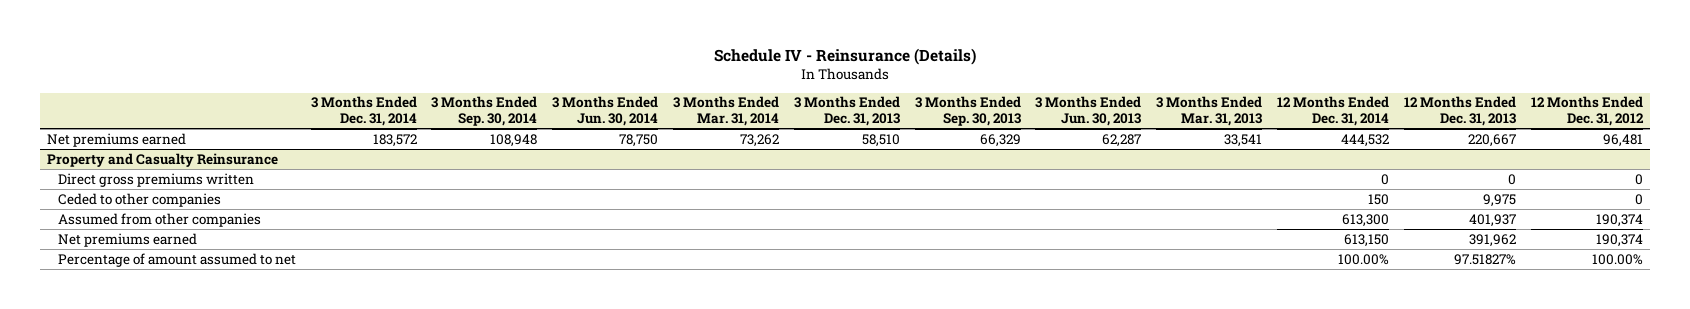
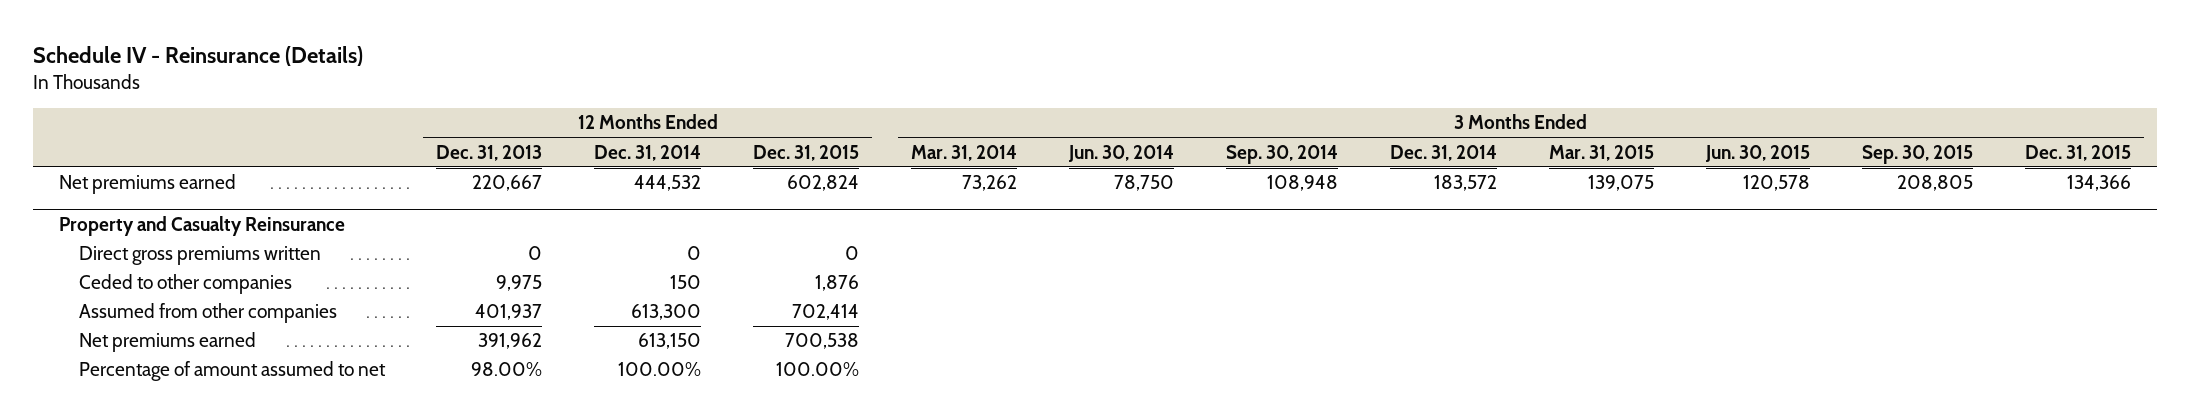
[793,96,900,127] 3 Months Ended Dec. 31, 2013 -> none
[914,96,1021,127] 3 Months Ended Sep. 30, 2013 -> none
[1035,96,1142,127] 3 Months Ended Jun. 30, 2013 -> none
[1156,96,1263,127] 3 Months Ended Mar. 31, 2013 -> none
[1530,96,1644,127] 12 Months Ended Dec. 31, 2012 -> none
none -> [753,144,860,161] Dec. 31, 2015
none -> [1548,144,1654,161] Mar. 31, 2015
none -> [1704,144,1810,162] Jun. 30, 2015
none -> [1861,144,1973,164] Sep. 30, 2015
none -> [2024,144,2131,161] Dec. 31, 2015
[1453,253,1516,265] 97.51827% -> [471,362,543,377] 98.00%

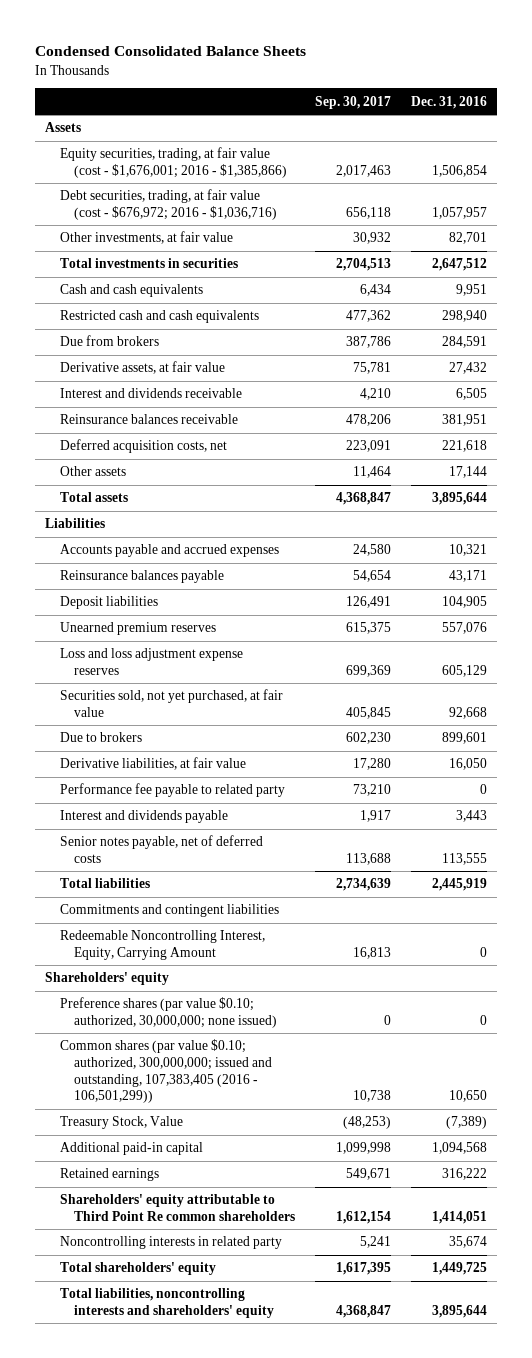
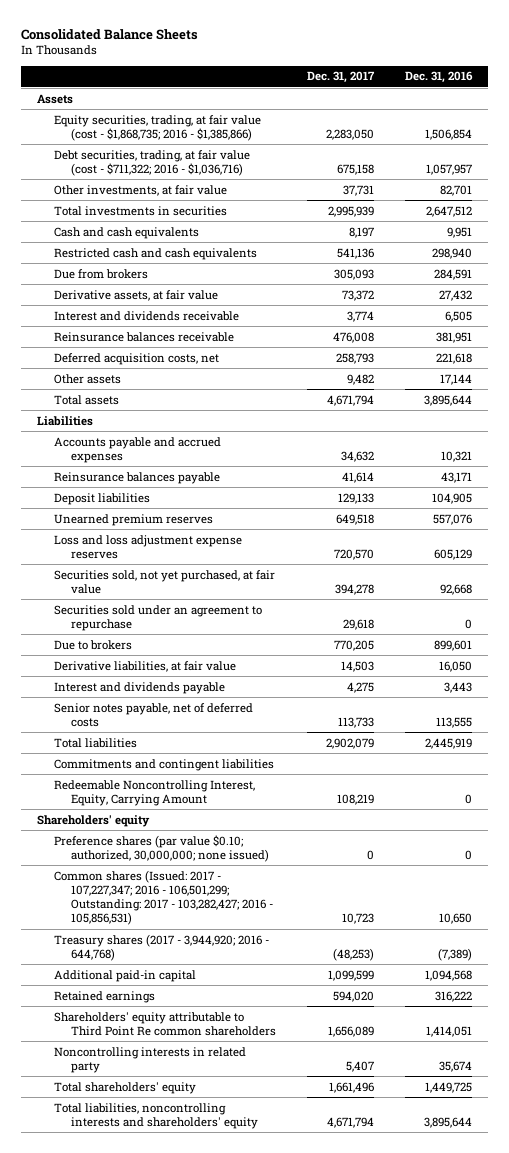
[34,46,306,57] Condensed Consolidated Balance Sheets -> [21,29,199,41] Consolidated Balance Sheets
[315,95,392,109] Sep. 30, 2017 -> none
none -> [307,71,376,84] Dec. 31, 2017
[59,147,288,178] Equity securities, trading, at fair value (cost - $1,676,001; 2016 - $1,385,866) -> [54,114,262,141] Equity securities, trading, at fair value (cost - $1,868,735; 2016 - $1,385,866)
[59,189,278,220] Debt securities, trading, at fair value (cost - $676,972; 2016 - $1,036,716) -> [54,149,251,176] Debt securities, trading, at fair value (cost - $711,322; 2016 - $1,036,716)
none -> [54,604,263,631] Securities sold under an agreement to repurchase
[59,783,285,798] Performance fee payable to related party -> none
[59,1039,273,1104] Common shares (par value $0.10; authorized, 300,000,000; issued and outstanding, 107,383,405 (2016 - 106,501,299)) -> [54,869,274,926] Common shares (Issued: 2017 - 107,227,347; 2016 - 106,501,299; Outstanding: 2017 - 103,282,427; 2016 - 105,856,531)
[59,1116,183,1130] Treasury Stock, Value -> [54,933,270,961] Treasury shares (2017 - 3,944,920; 2016 - 644,768)

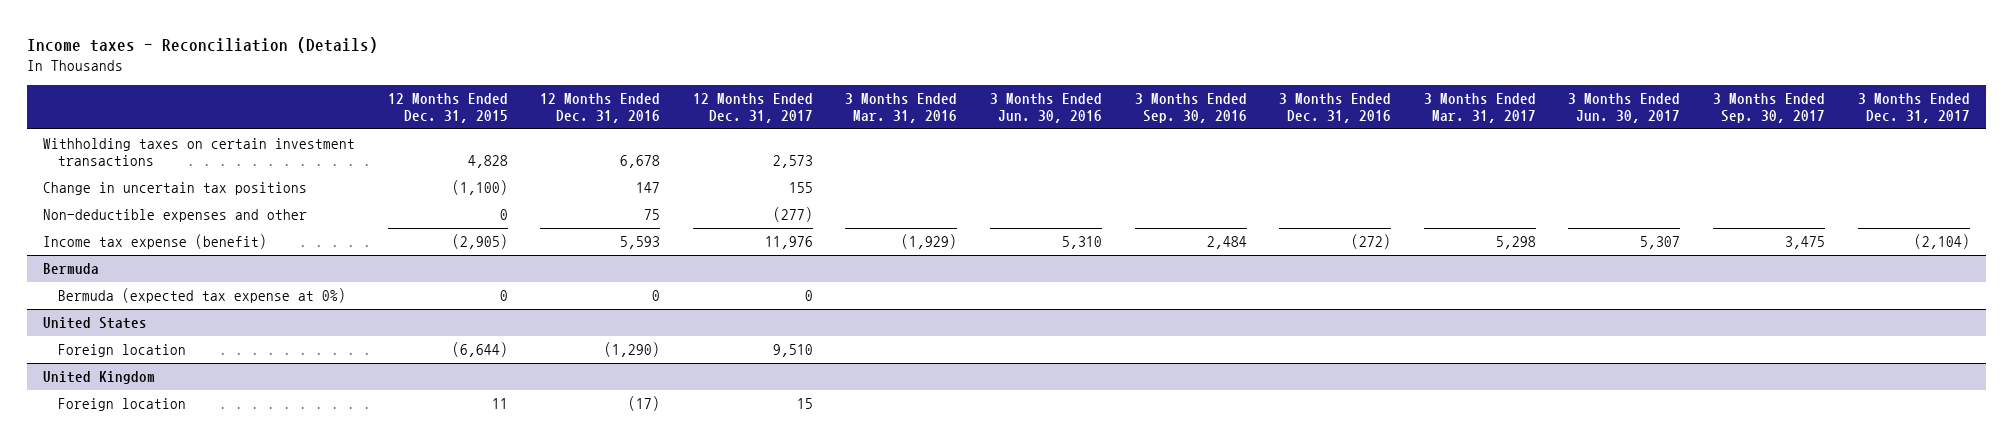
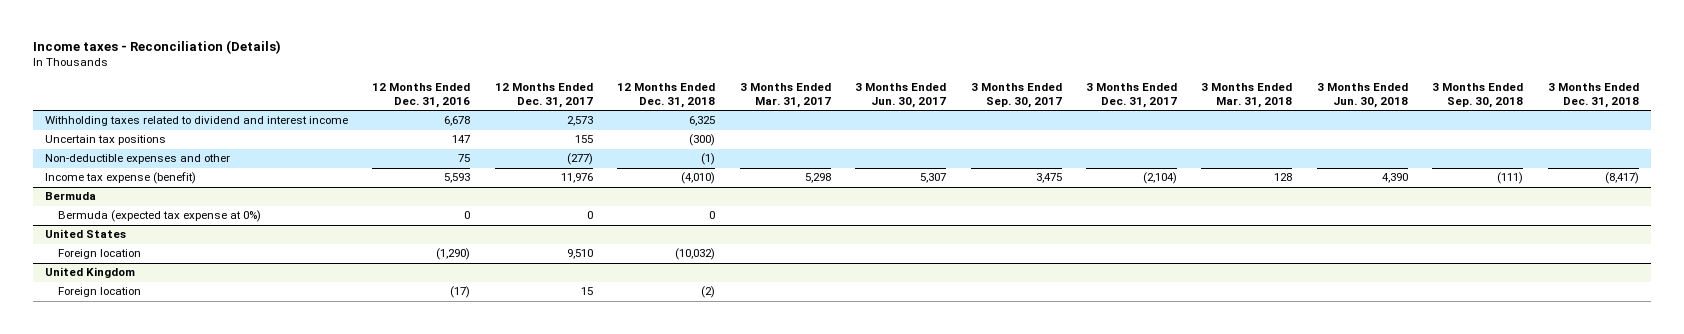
[387,93,508,124] 12 Months Ended Dec. 31, 2015 -> none
[845,93,958,124] 3 Months Ended Mar. 31, 2016 -> none
[990,93,1103,124] 3 Months Ended Jun. 30, 2016 -> none
[1134,93,1247,124] 3 Months Ended Sep. 30, 2016 -> none
[1279,93,1392,124] 3 Months Ended Dec. 31, 2016 -> none
none -> [617,83,716,109] 12 Months Ended Dec. 31, 2018
none -> [1201,83,1293,109] 3 Months Ended Mar. 31, 2018
none -> [1316,83,1408,109] 3 Months Ended Jun. 30, 2018
none -> [1432,83,1524,109] 3 Months Ended Sep. 30, 2018
none -> [1547,83,1639,109] 3 Months Ended Dec. 31, 2018
[43,138,356,167] Withholding taxes on certain investment transactions -> [44,116,348,127] Withholding taxes related to dividend and interest income
[43,182,308,196] Change in uncertain tax positions -> [44,135,166,146] Uncertain tax positions

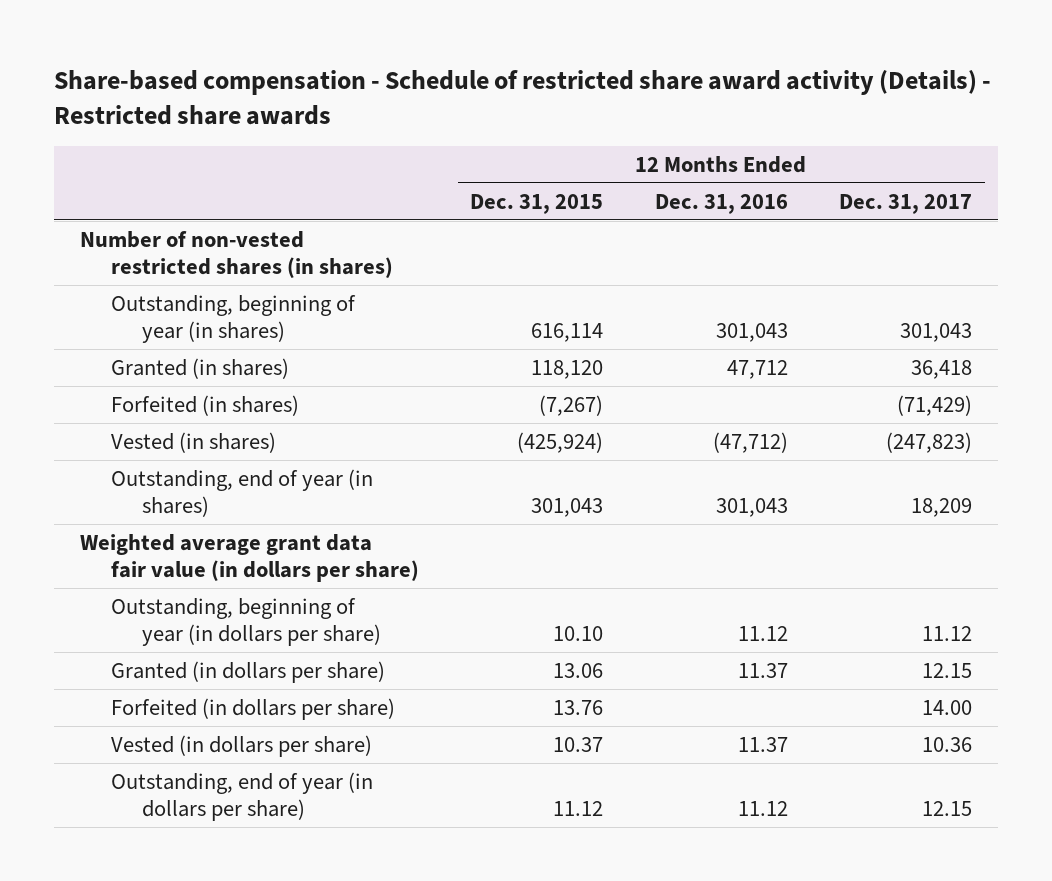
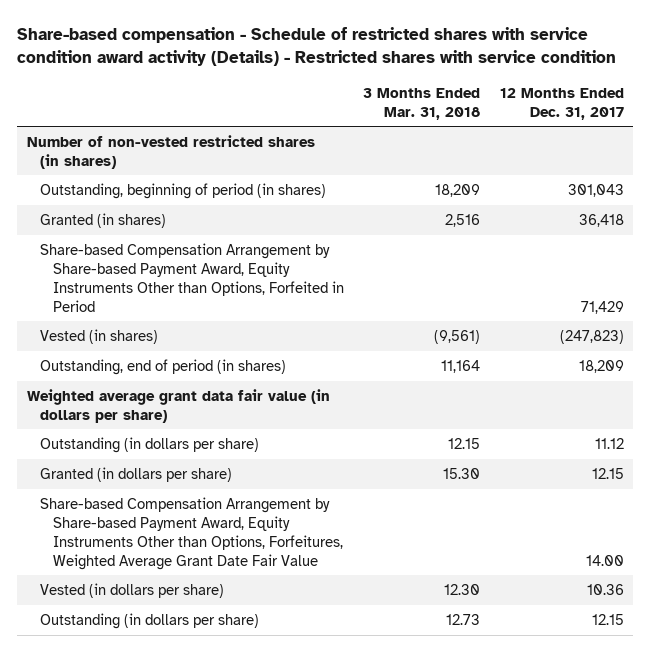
[54,70,992,125] Share-based compensation - Schedule of restricted share award activity (Details) - Restricted share awards -> [17,27,617,67] Share-based compensation - Schedule of restricted shares with service condition award activity (Details) - Restricted shares with service condition
[470,193,604,214] Dec. 31, 2015 -> none
[654,193,788,214] Dec. 31, 2016 -> none
none -> [363,87,481,120] 3 Months Ended Mar. 31, 2018
[111,294,357,344] Outstanding, beginning of year (in shares) -> [39,182,326,199] Outstanding, beginning of period (in shares)
[111,394,300,416] Forfeited (in shares) -> none
none -> [39,242,344,312] Share-based Compensation Arrangement by Share-based Payment Award, Equity Instruments Other than Options, Forfeited in Period
[111,468,374,518] Outstanding, end of year (in shares) -> [39,358,286,375] Outstanding, end of period (in shares)
[111,597,382,647] Outstanding, beginning of year (in dollars per share) -> [39,436,259,453] Outstanding (in dollars per share)
[111,697,396,720] Forfeited (in dollars per share) -> [39,496,343,570] Share-based Compensation Arrangement by Share-based Payment Award, Equity Instruments Other than Options, Forfeitures, Weighted Average Grant Date Fair Value
[111,771,374,822] Outstanding, end of year (in dollars per share) -> [39,612,259,629] Outstanding (in dollars per share)

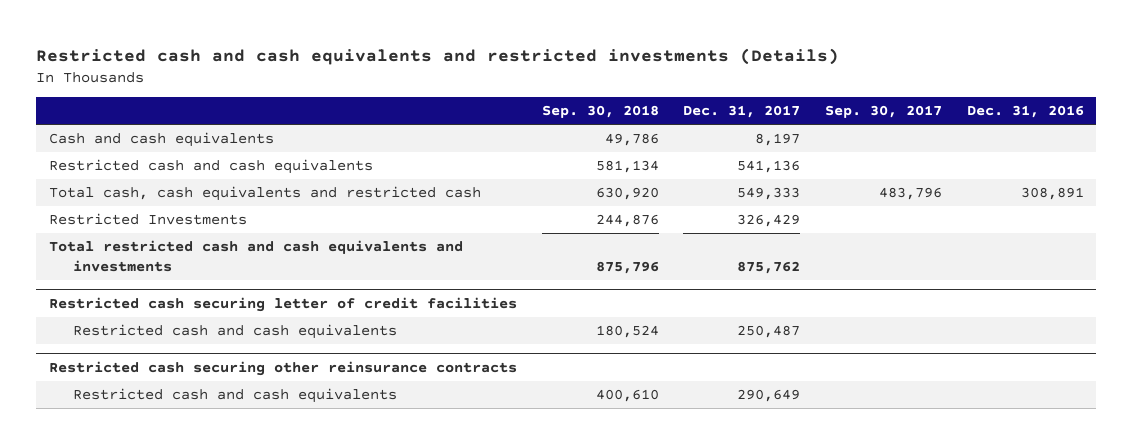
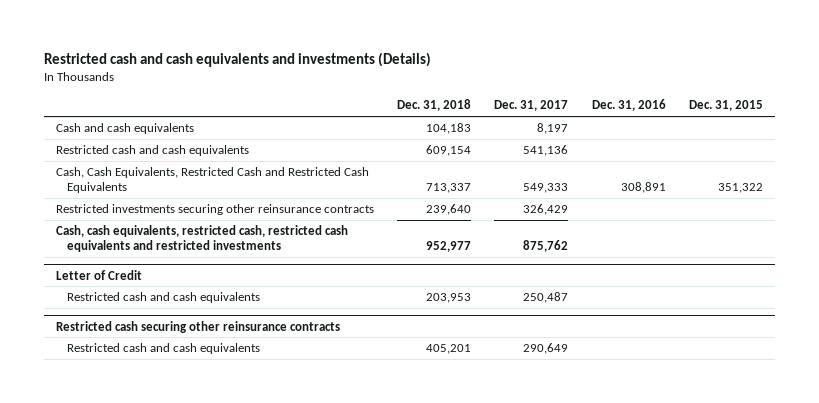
[36,47,840,65] Restricted cash and cash equivalents and restricted investments (Details) -> [43,51,431,67] Restricted cash and cash equivalents and investments (Details)
[541,105,659,119] Sep. 30, 2018 -> none
[825,105,943,119] Sep. 30, 2017 -> none
none -> [396,99,471,112] Dec. 31, 2018
none -> [689,100,764,112] Dec. 31, 2015
[48,186,481,202] Total cash, cash equivalents and restricted cash -> [55,167,369,194] Cash, Cash Equivalents, Restricted Cash and Restricted Cash Equivalents
[48,213,247,226] Restricted Investments -> [55,204,374,216] Restricted investments securing other reinsurance contracts
[48,240,463,273] Total restricted cash and cash equivalents and investments -> [55,225,348,253] Cash, cash equivalents, restricted cash, restricted cash equivalents and restricted investments
[48,297,517,313] Restricted cash securing letter of credit facilities -> [55,269,142,280] Letter of Credit

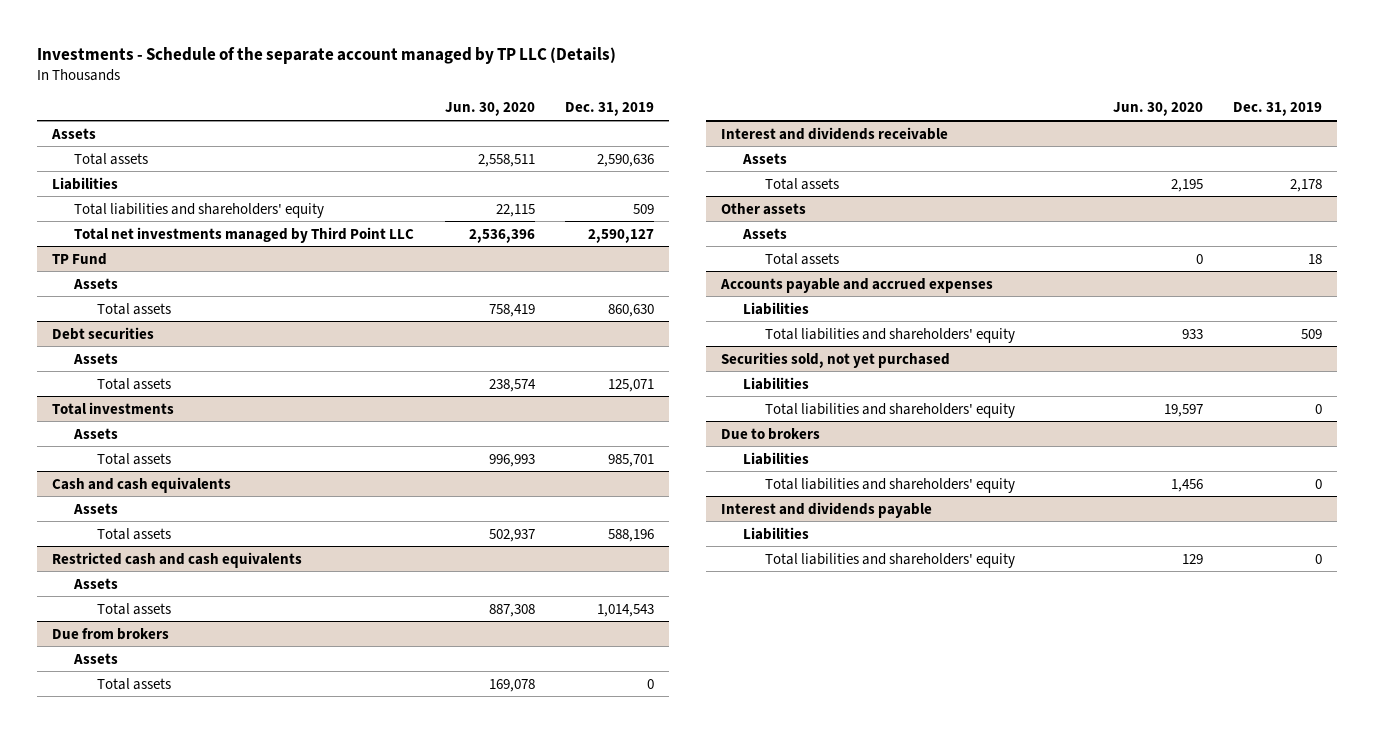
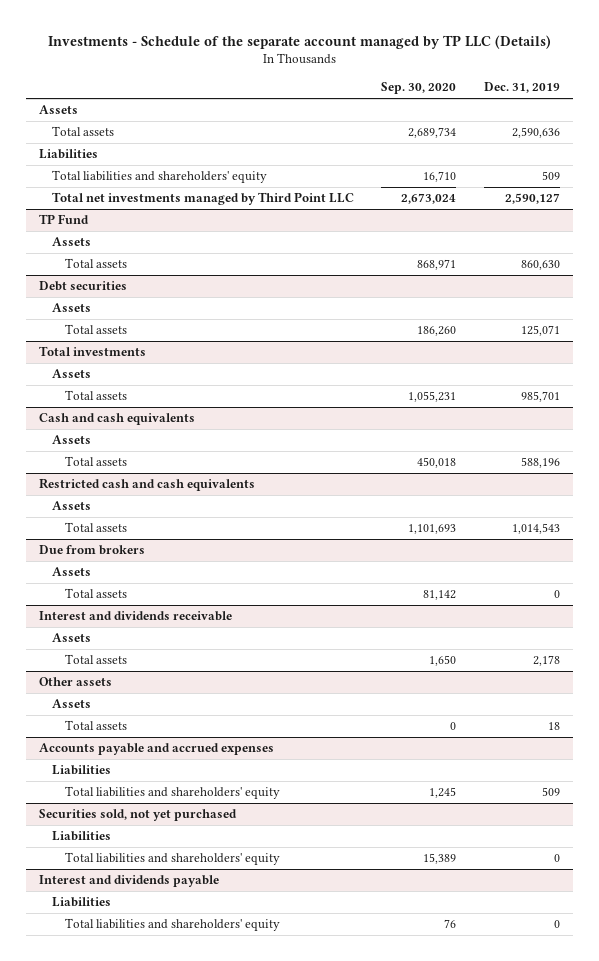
[444,102,535,117] Jun. 30, 2020 -> none
none -> [381,82,457,95] Sep. 30, 2020
[720,427,820,440] Due to brokers -> none
[742,451,809,465] Liabilities -> none
[765,477,1016,493] Total liabilities and shareholders' equity -> none

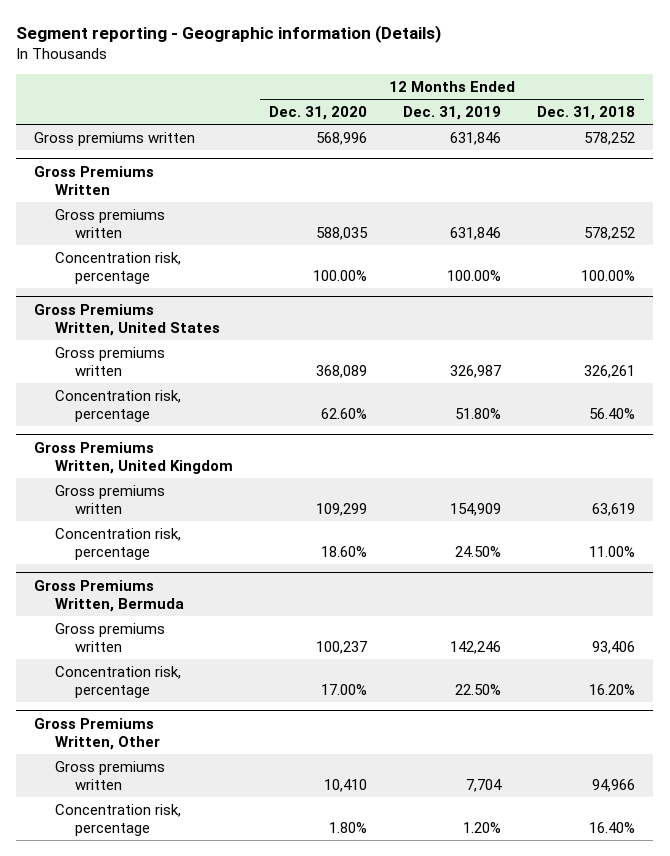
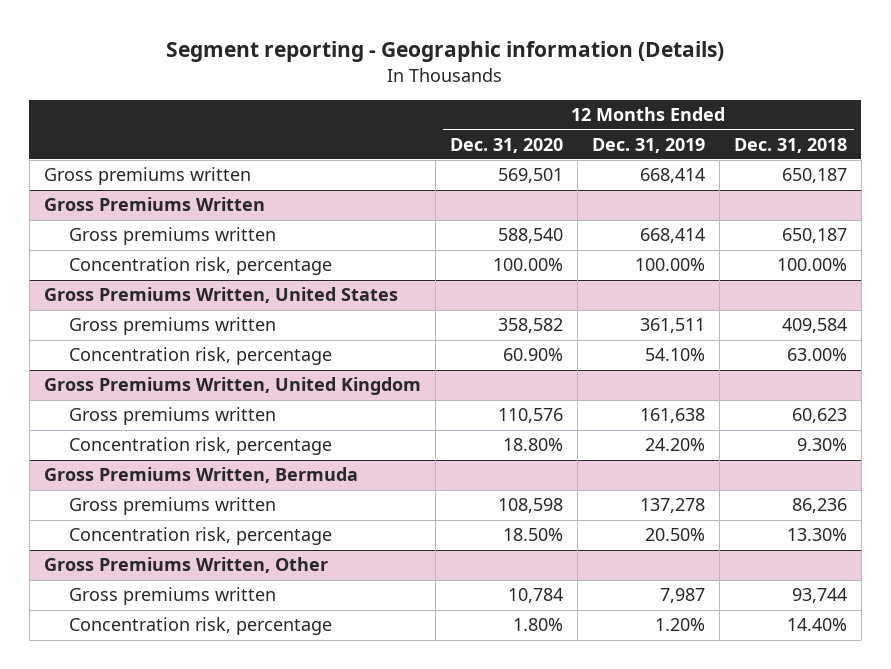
[315,131,367,145] 568,996 -> [497,168,563,184] 569,501
[450,131,502,145] 631,846 -> [639,168,705,184] 668,414
[584,131,636,145] 578,252 -> [781,168,847,184] 650,187
[315,226,368,240] 588,035 -> [497,228,563,244] 588,540
[450,226,502,240] 631,846 -> [639,228,705,244] 668,414
[584,226,636,240] 578,252 -> [781,228,847,244] 650,187
[315,364,367,378] 368,089 -> [497,318,563,334] 358,582
[450,364,502,378] 326,987 -> [639,318,705,334] 361,511
[584,364,636,378] 326,261 -> [781,318,847,334] 409,584
[320,407,367,419] 62.60% -> [502,348,563,362] 60.90%
[455,407,502,419] 51.80% -> [644,348,705,362] 54.10%
[589,407,636,419] 56.40% -> [786,348,847,362] 63.00%
[315,502,367,516] 109,299 -> [497,408,563,424] 110,576
[450,502,502,516] 154,909 -> [639,408,705,424] 161,638
[592,502,636,516] 63,619 -> [791,408,847,424] 60,623
[320,545,367,557] 18.60% -> [502,438,563,452] 18.80%
[455,545,502,557] 24.50% -> [644,438,705,452] 24.20%
[589,545,636,557] 11.00% -> [796,438,847,452] 9.30%
[315,640,367,654] 100,237 -> [497,498,563,514] 108,598
[450,640,502,654] 142,246 -> [639,498,705,514] 137,278
[592,640,636,654] 93,406 -> [791,498,847,514] 86,236
[320,683,367,695] 17.00% -> [502,528,563,542] 18.50%
[455,683,502,695] 22.50% -> [644,528,705,542] 20.50%
[589,683,636,695] 16.20% -> [786,528,847,542] 13.30%
[323,778,367,792] 10,410 -> [507,588,563,604] 10,784
[466,778,503,792] 7,704 -> [659,588,705,604] 7,987
[592,778,636,792] 94,966 -> [791,588,847,604] 93,744
[589,821,636,833] 16.40% -> [786,618,847,632] 14.40%

